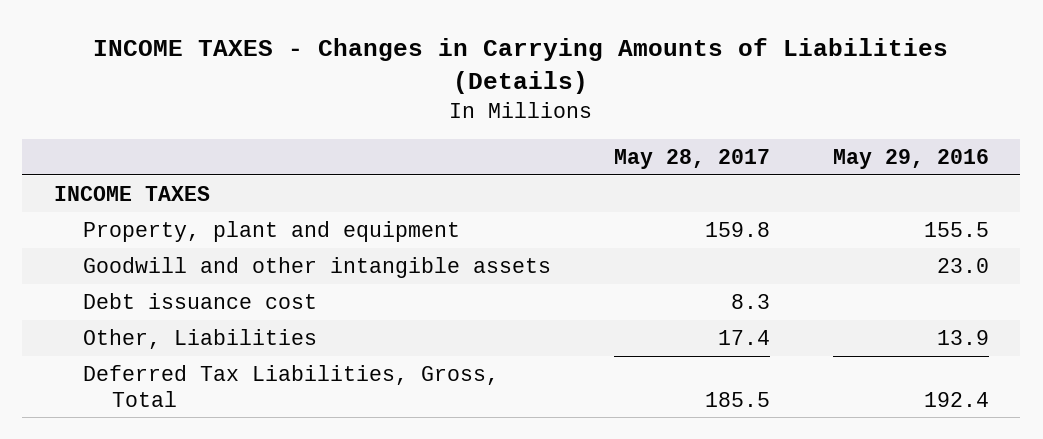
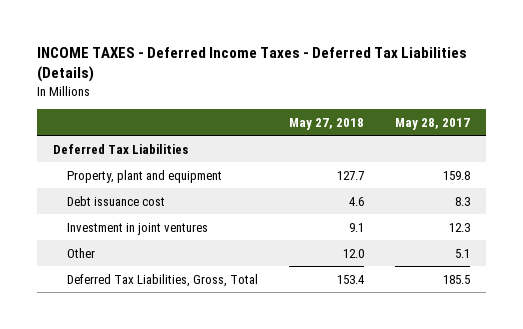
[93,37,949,94] INCOME TAXES - Changes in Carrying Amounts of Liabilities (Details) -> [37,46,468,83] INCOME TAXES - Deferred Income Taxes - Deferred Tax Liabilities (Details)
[832,148,989,169] May 29, 2016 -> none
none -> [289,117,365,130] May 27, 2018
[53,185,210,201] INCOME TAXES -> none
none -> [52,143,188,154] Deferred Tax Liabilities
[83,256,552,278] Goodwill and other intangible assets -> none
none -> [66,222,208,235] Investment in joint ventures
[83,328,318,349] Other, Liabilities -> [66,247,95,258] Other
[718,329,771,345] 17.4 -> [455,248,471,258] 5.1

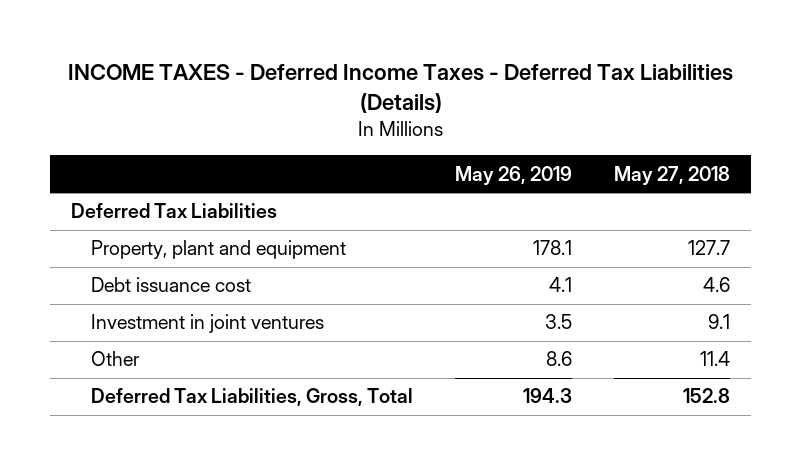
[395,117,471,130] May 28, 2017 -> none
none -> [455,165,573,185] May 26, 2019
[343,248,365,258] 12.0 -> [700,351,731,367] 11.4
[337,274,366,284] 153.4 -> [683,388,731,404] 152.8

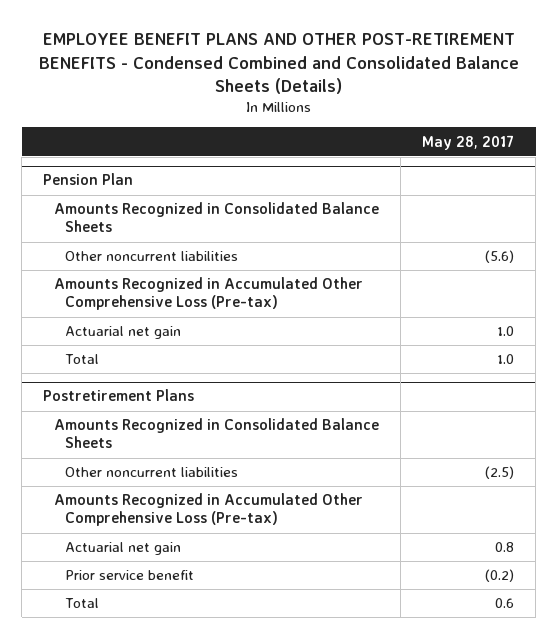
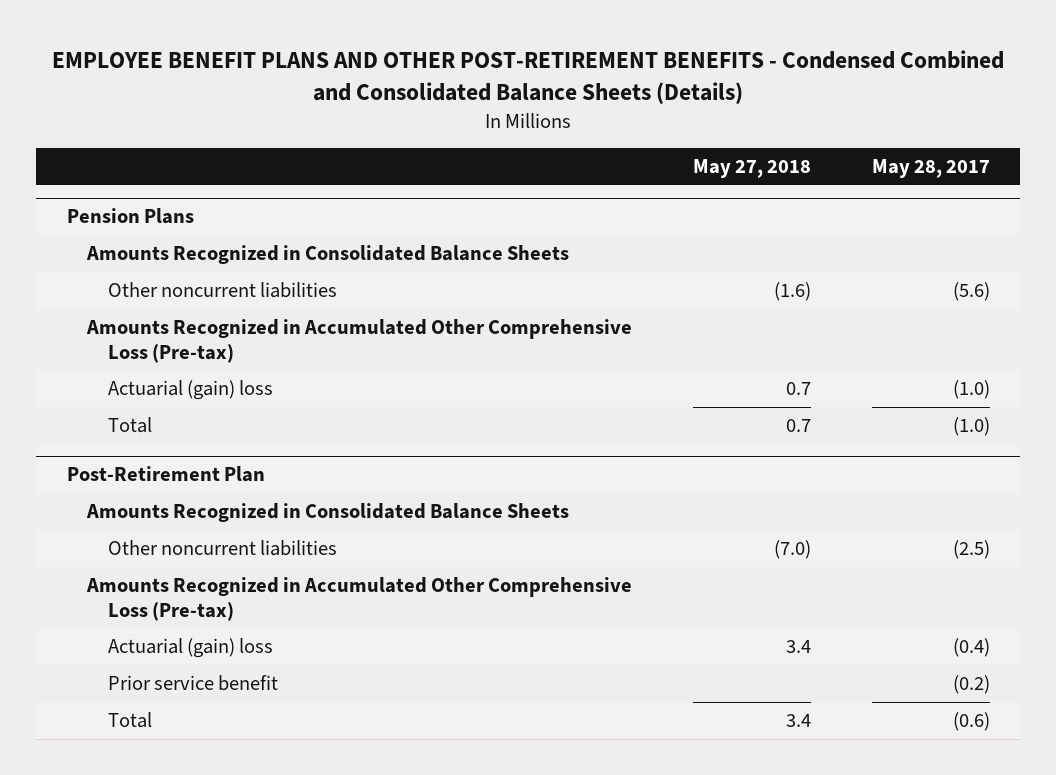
none -> [692,159,811,179] May 27, 2018
[43,173,134,186] Pension Plan -> [66,208,194,225] Pension Plans
[43,389,195,402] Postretirement Plans -> none
[64,326,181,340] Actuarial net gain -> [107,380,273,401] Actuarial (gain) loss
[497,326,515,337] 1.0 -> [952,380,990,400] (1.0)
[497,354,515,365] 1.0 -> [952,417,990,437] (1.0)
none -> [66,466,265,483] Post-Retirement Plan
[64,542,181,556] Actuarial net gain -> [107,638,273,659] Actuarial (gain) loss
[495,542,515,553] 0.8 -> [952,638,990,658] (0.4)
[495,598,515,609] 0.6 -> [952,712,990,732] (0.6)

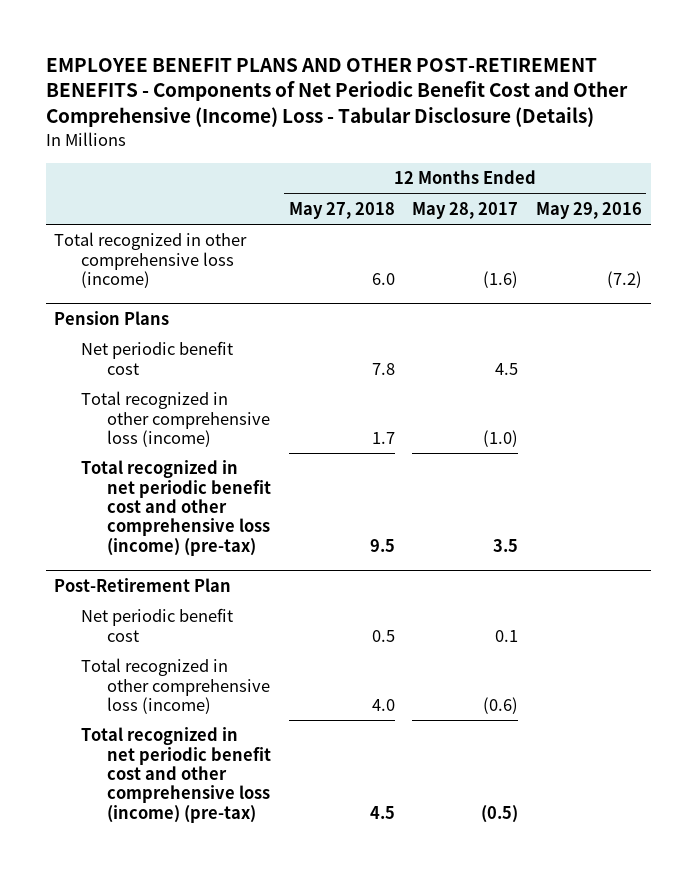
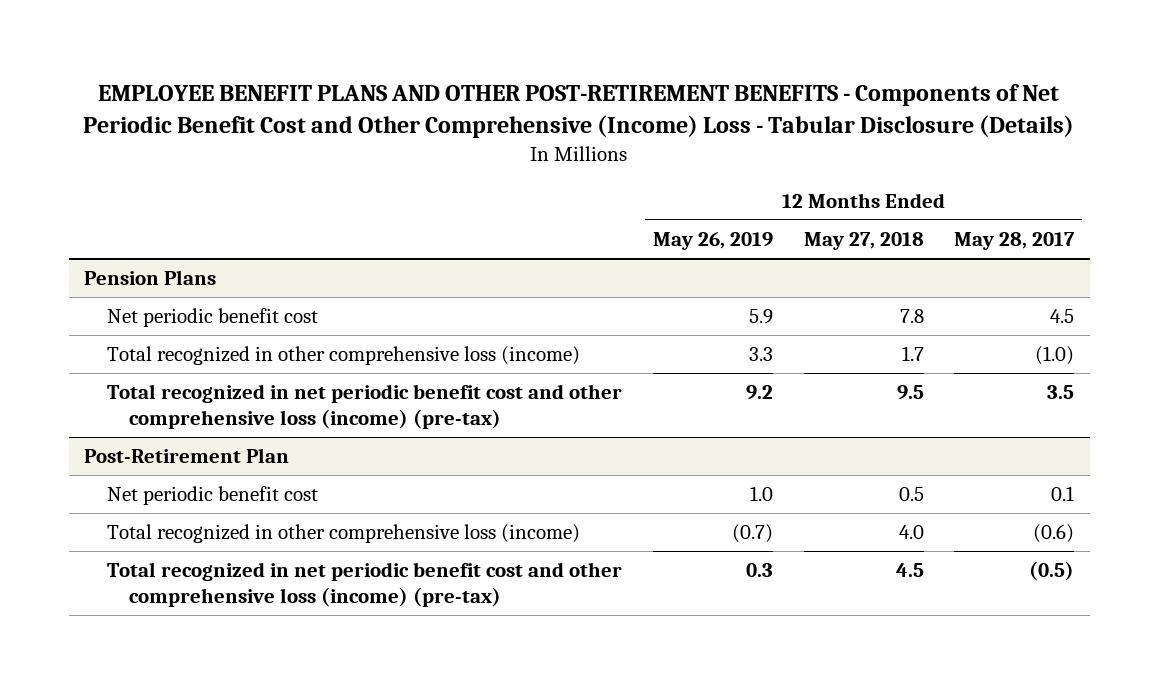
[535,201,642,219] May 29, 2016 -> none
none -> [652,232,773,251] May 26, 2019
[54,232,248,289] Total recognized in other comprehensive loss (income) -> none

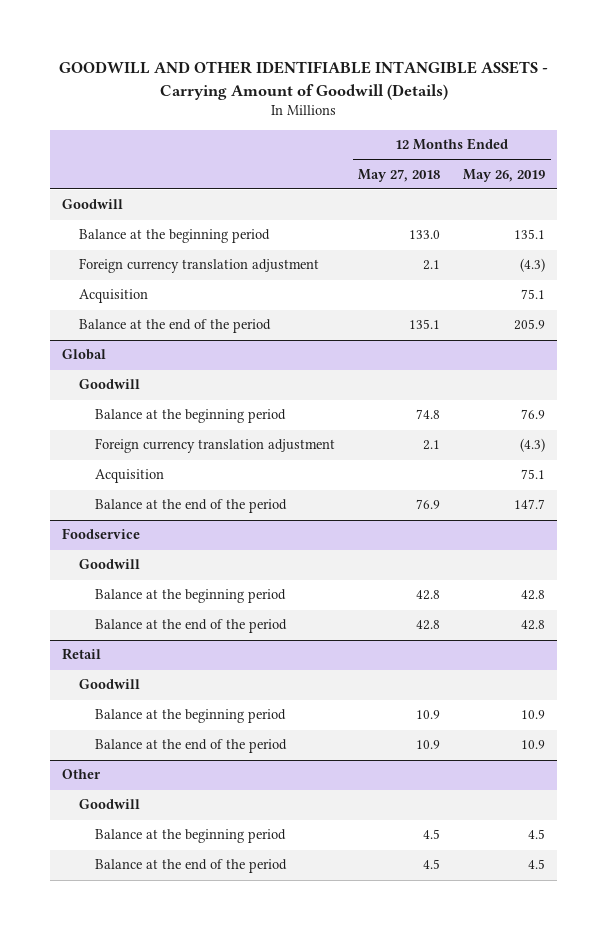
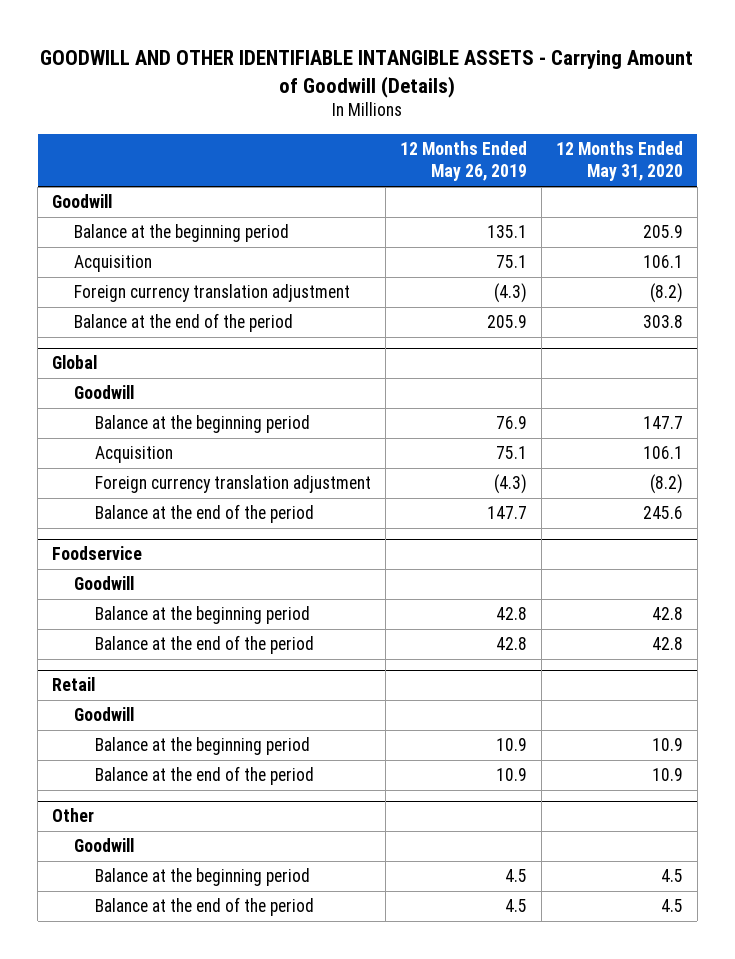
[358,168,441,182] May 27, 2018 -> none
none -> [555,141,683,182] 12 Months Ended May 31, 2020
[78,258,319,274] Foreign currency translation adjustment -> [73,284,350,303] Foreign currency translation adjustment
[95,438,336,454] Foreign currency translation adjustment -> [95,475,372,494] Foreign currency translation adjustment

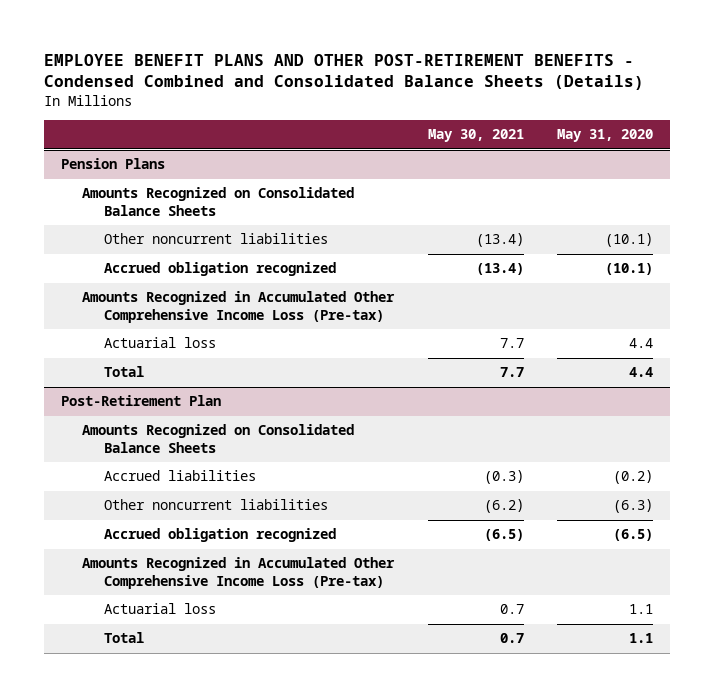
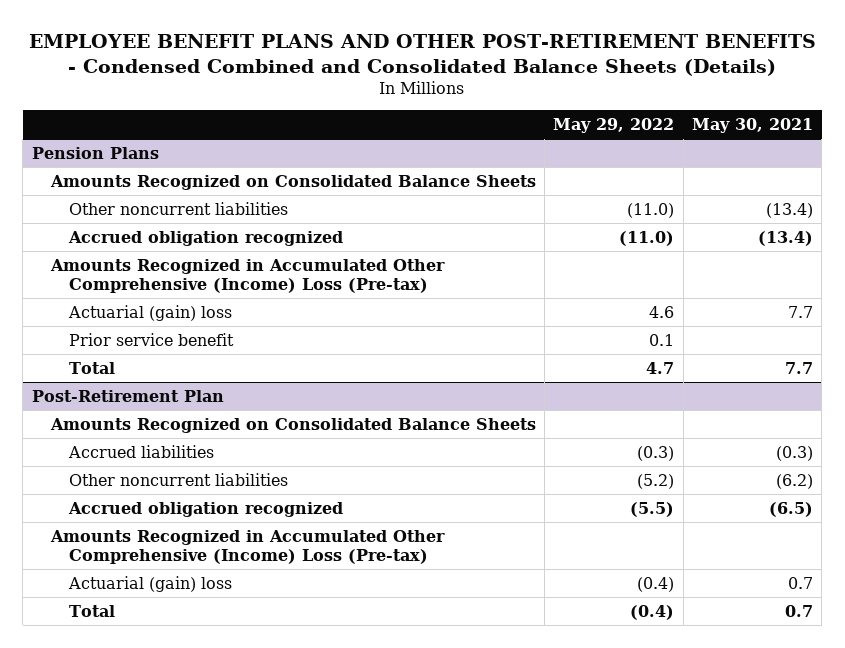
[556,129,653,143] May 31, 2020 -> none
none -> [553,118,675,134] May 29, 2022
[82,291,396,323] Amounts Recognized in Accumulated Other Comprehensive Income Loss (Pre-tax) -> [49,258,445,294] Amounts Recognized in Accumulated Other Comprehensive (Income) Loss (Pre-tax)
[104,337,217,349] Actuarial loss -> [68,304,233,321] Actuarial (gain) loss
none -> [69,332,235,346] Prior service benefit
[82,557,396,589] Amounts Recognized in Accumulated Other Comprehensive Income Loss (Pre-tax) -> [49,529,445,565] Amounts Recognized in Accumulated Other Comprehensive (Income) Loss (Pre-tax)
[104,603,217,615] Actuarial loss -> [68,575,233,592] Actuarial (gain) loss

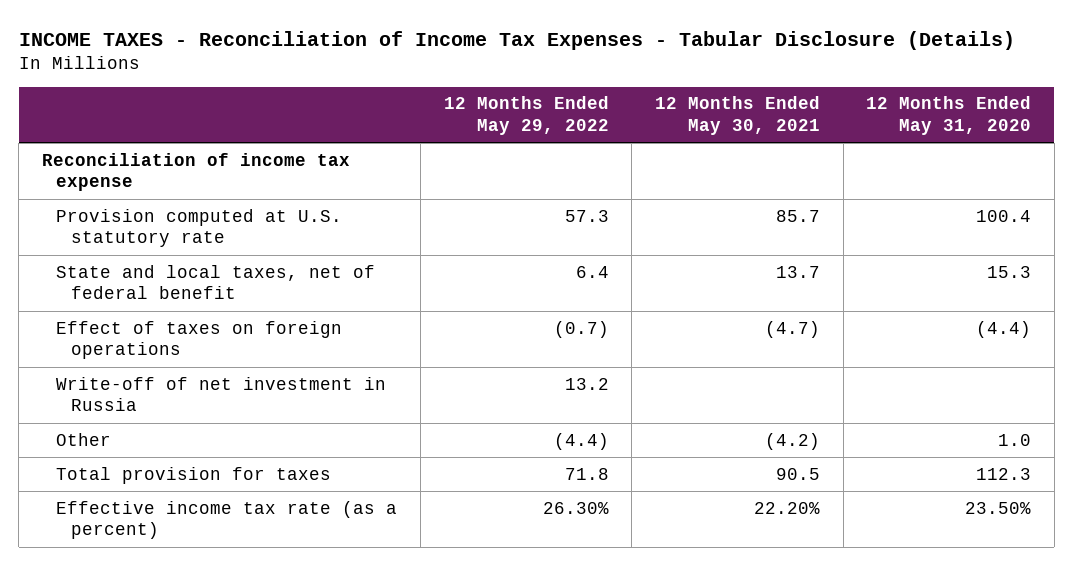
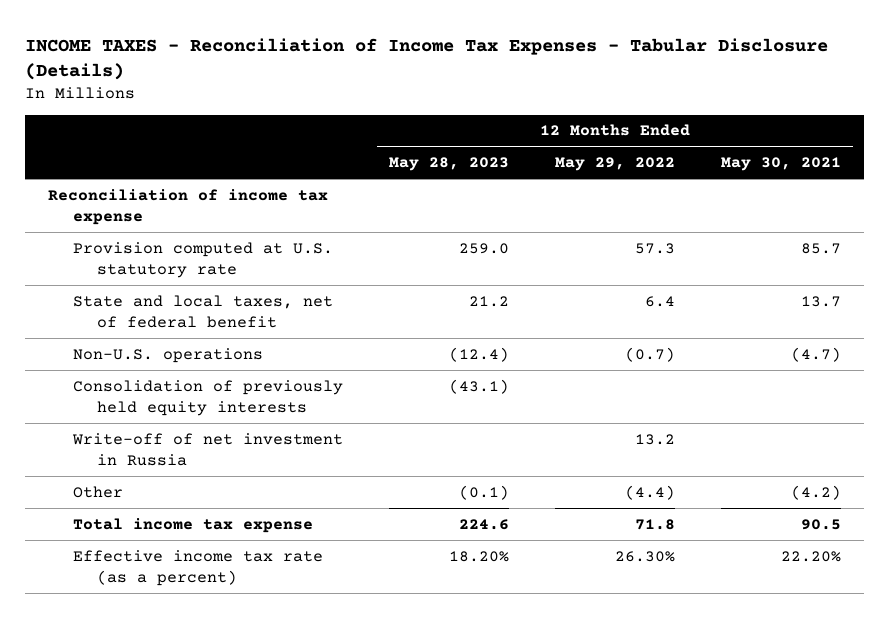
[866,96,1032,135] 12 Months Ended May 31, 2020 -> none
none -> [388,157,509,172] May 28, 2023
[56,320,343,360] Effect of taxes on foreign operations -> [72,347,263,363] Non-U.S. operations
none -> [72,379,343,416] Consolidation of previously held equity interests
[56,466,332,484] Total provision for taxes -> [72,517,313,533] Total income tax expense

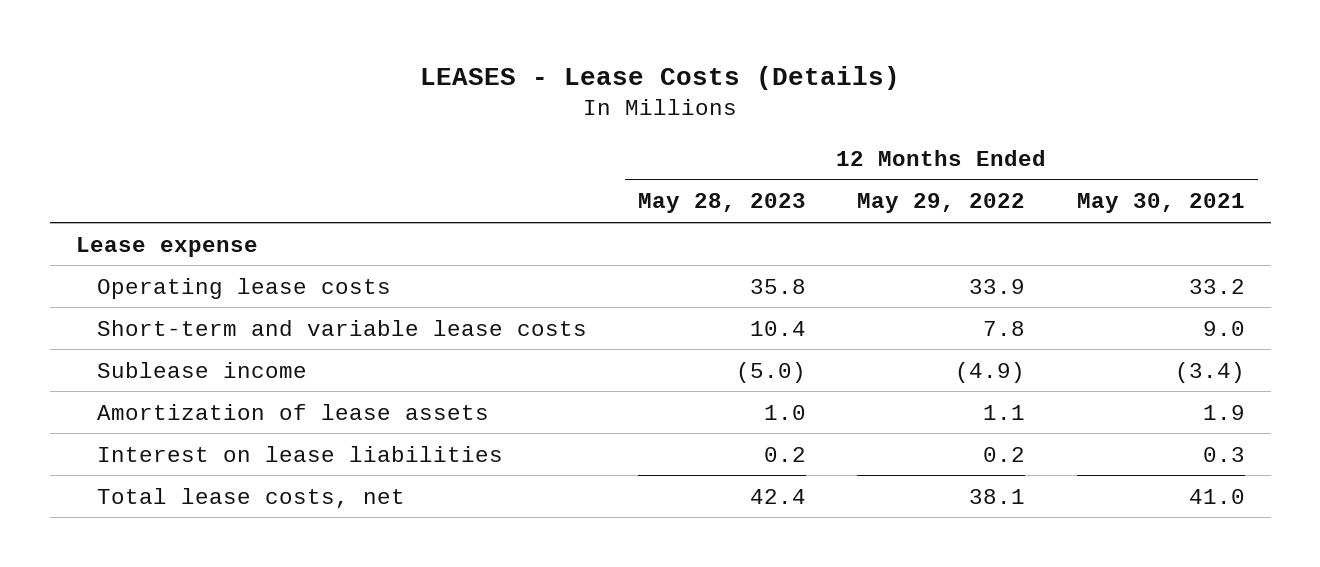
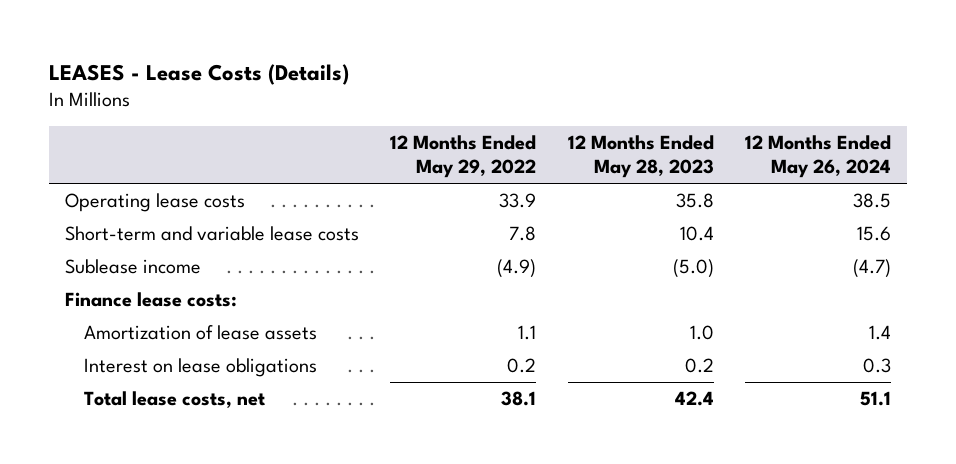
[1076,193,1245,214] May 30, 2021 -> none
none -> [745,135,892,179] 12 Months Ended May 26, 2024
[75,236,258,257] Lease expense -> none
none -> [64,291,237,307] Finance lease costs:
[96,445,503,462] Interest on lease liabilities -> [84,357,318,377] Interest on lease obligations

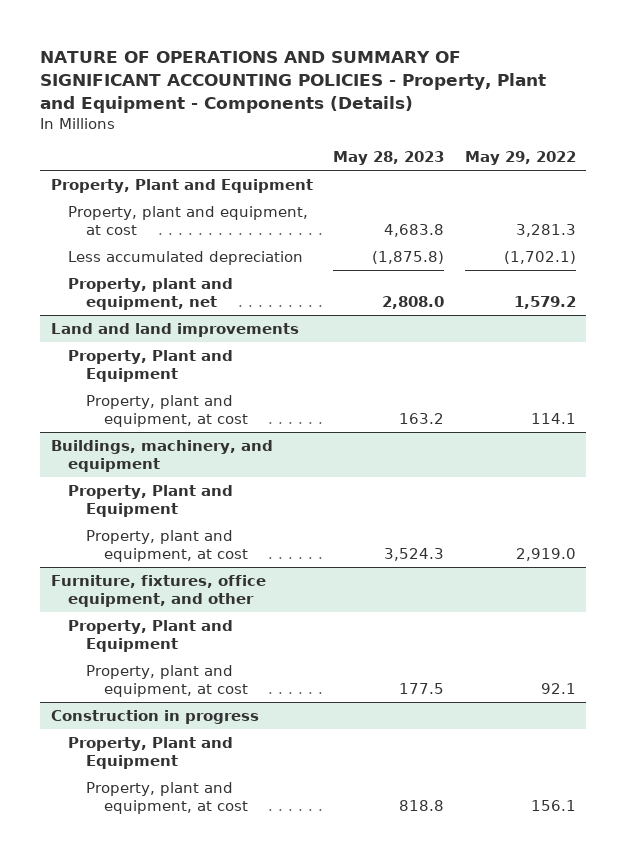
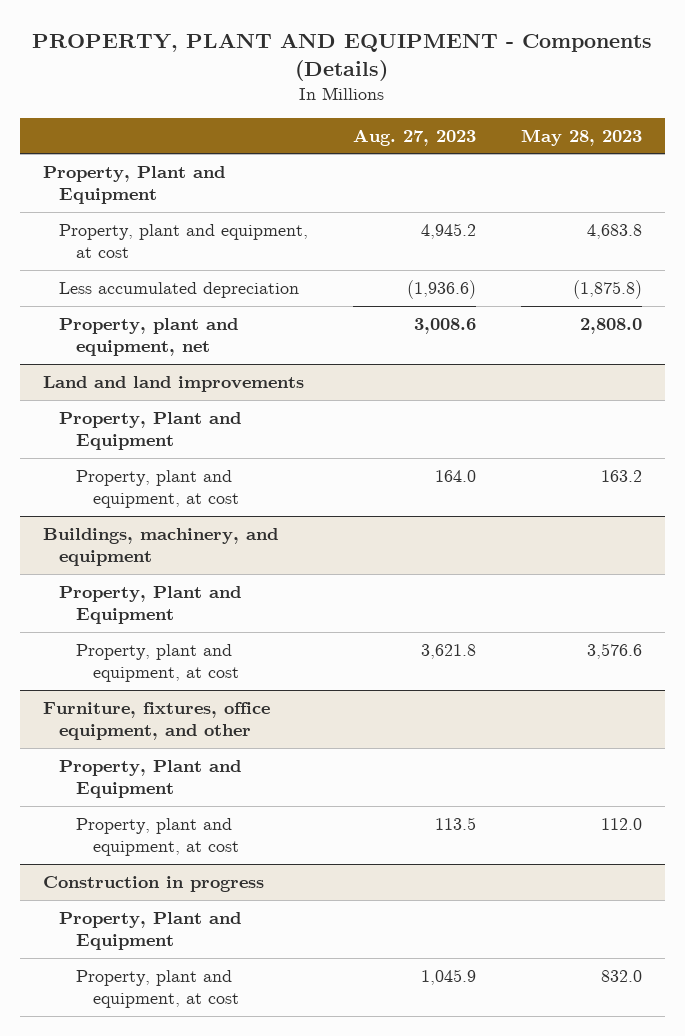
[40,51,547,113] NATURE OF OPERATIONS AND SUMMARY OF SIGNIFICANT ACCOUNTING POLICIES - Property, Plant and Equipment - Components (Details) -> [32,32,653,81] PROPERTY, PLANT AND EQUIPMENT - Components (Details)
[464,151,576,166] May 29, 2022 -> none
none -> [353,128,477,146] Aug. 27, 2023
[384,547,445,561] 3,524.3 -> [587,643,643,660] 3,576.6
[399,682,445,694] 177.5 -> [601,818,643,831] 112.0
[399,799,445,811] 818.8 -> [601,970,643,983] 832.0

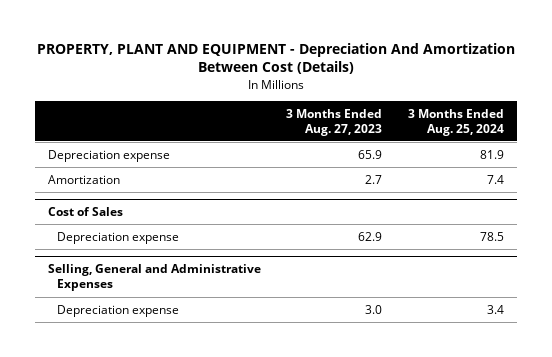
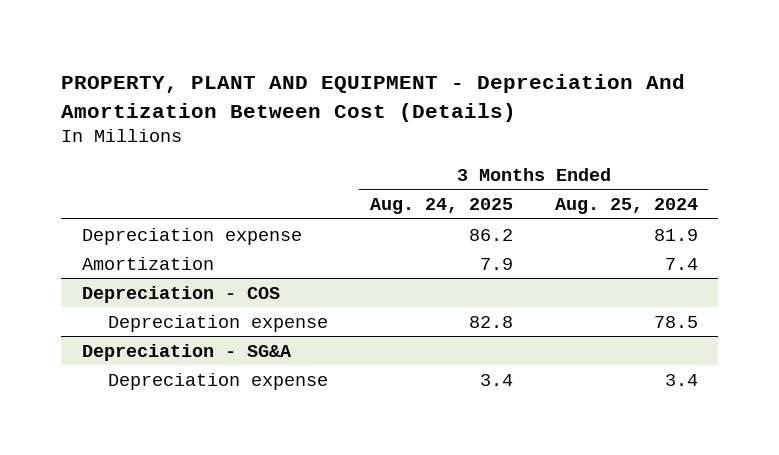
[286,108,383,136] 3 Months Ended Aug. 27, 2023 -> none
none -> [369,198,513,215] Aug. 24, 2025
[47,207,123,217] Cost of Sales -> [81,285,280,303] Depreciation - COS
[47,264,261,292] Selling, General and Administrative Expenses -> [81,343,292,361] Depreciation - SG&A

